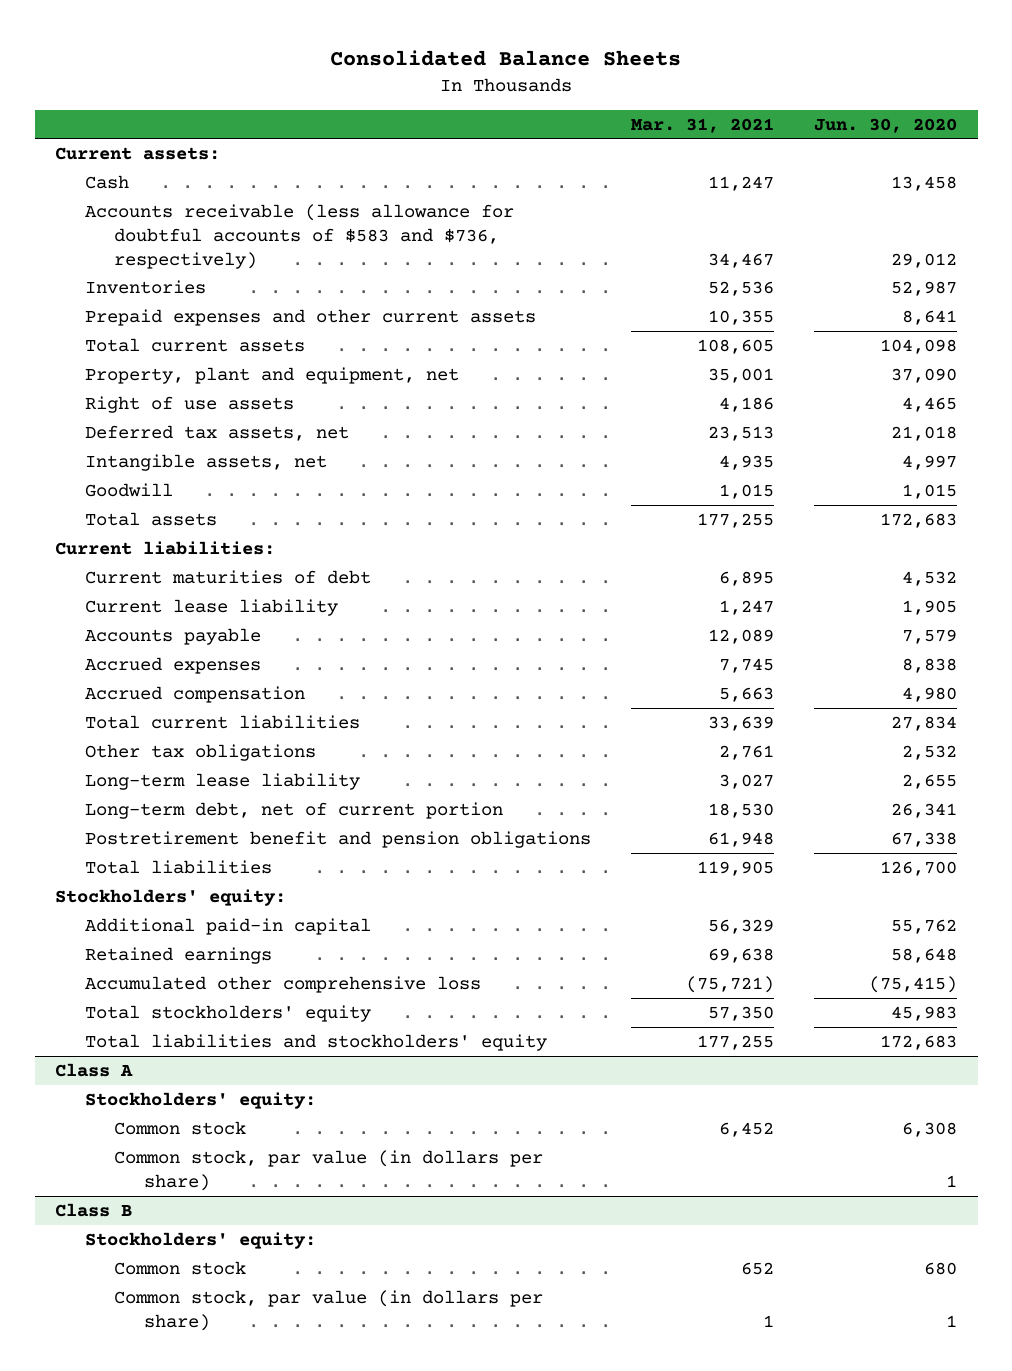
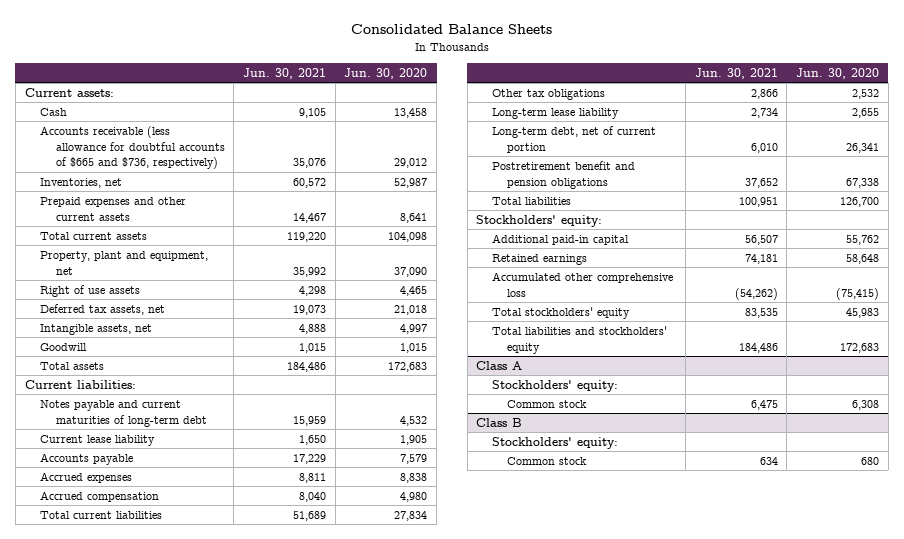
[630,117,774,133] Mar. 31, 2021 -> none
none -> [242,67,326,79] Jun. 30, 2021
[84,203,514,269] Accounts receivable (less allowance for doubtful accounts of $583 and $736, respectively) -> [40,125,225,170] Accounts receivable (less allowance for doubtful accounts of $665 and $736, respectively)
[84,279,206,294] Inventories -> [40,177,123,188] Inventories, net
[84,569,371,584] Current maturities of debt -> [40,399,207,427] Notes payable and current maturities of long-term debt
[114,1149,544,1191] Common stock, par value (in dollars per share) -> none
[114,1289,544,1331] Common stock, par value (in dollars per share) -> none

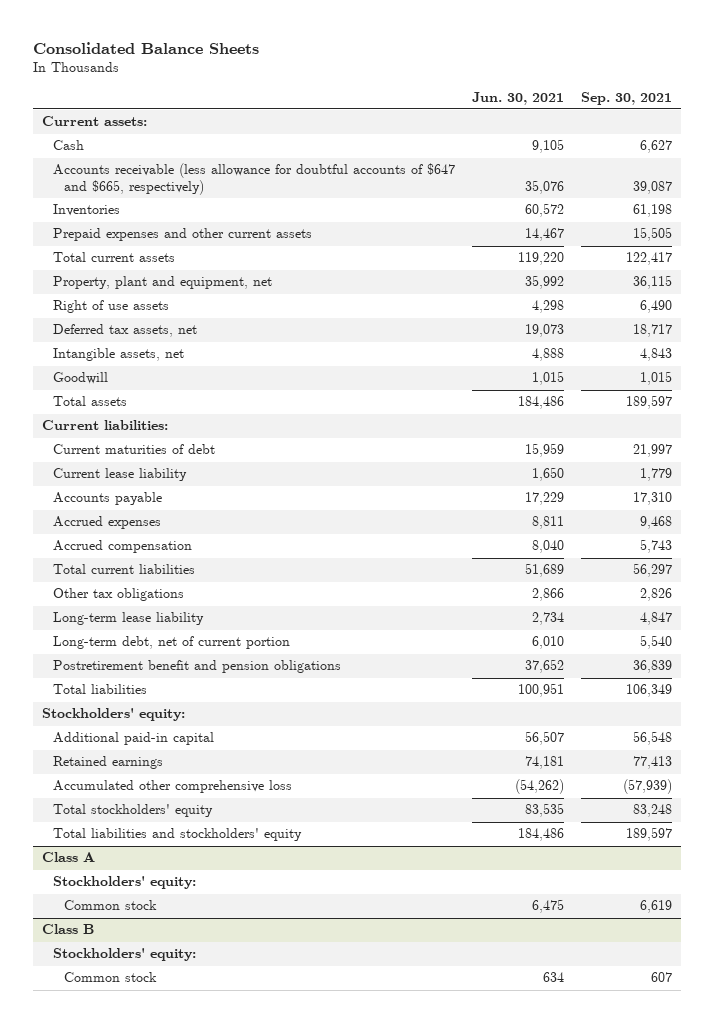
[344,67,428,79] Jun. 30, 2020 -> none
none -> [581,91,673,105] Sep. 30, 2021
[40,125,225,170] Accounts receivable (less allowance for doubtful accounts of $665 and $736, respectively) -> [52,163,455,196] Accounts receivable (less allowance for doubtful accounts of $647 and $665, respectively)
[40,177,123,188] Inventories, net -> [52,204,120,217] Inventories
[40,399,207,427] Notes payable and current maturities of long-term debt -> [52,444,215,455] Current maturities of debt

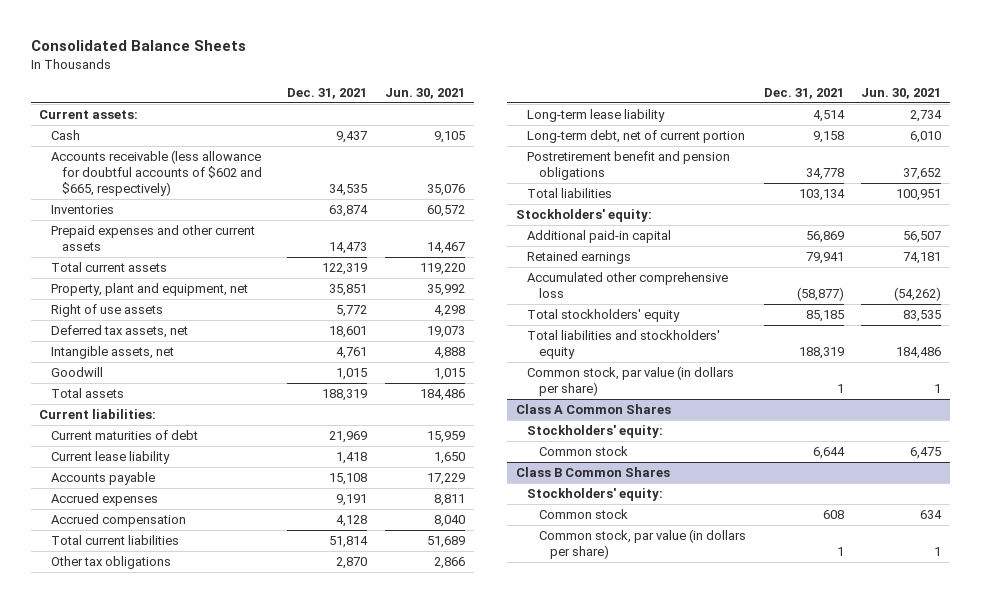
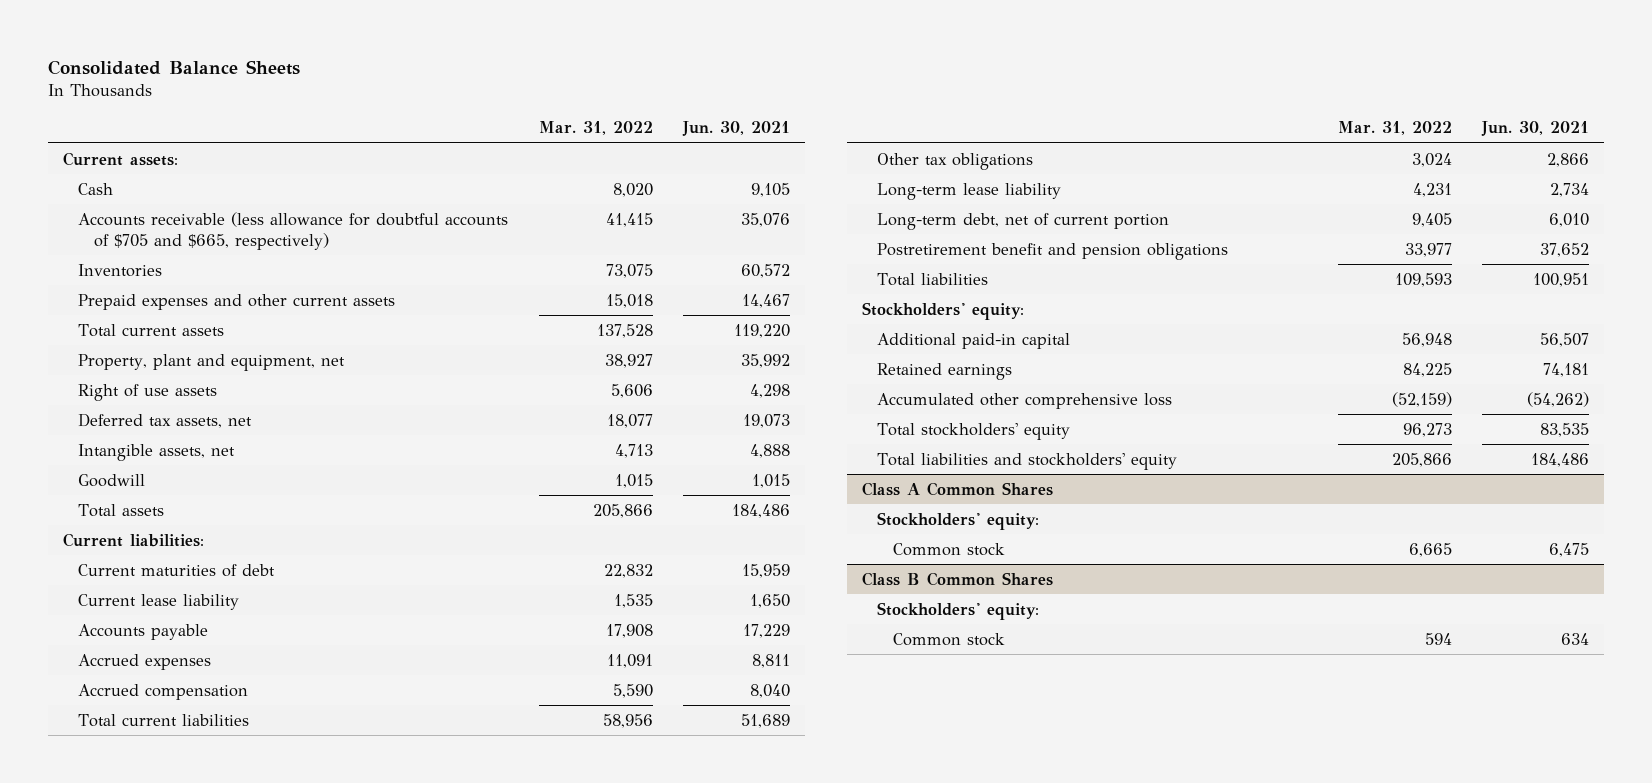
[287,88,368,100] Dec. 31, 2021 -> none
none -> [538,121,653,136] Mar. 31, 2022
[50,150,263,197] Accounts receivable (less allowance for doubtful accounts of $602 and $665, respectively) -> [78,211,509,250] Accounts receivable (less allowance for doubtful accounts of $705 and $665, respectively)
[527,366,735,397] Common stock, par value (in dollars per share) -> none
[538,529,746,560] Common stock, par value (in dollars per share) -> none

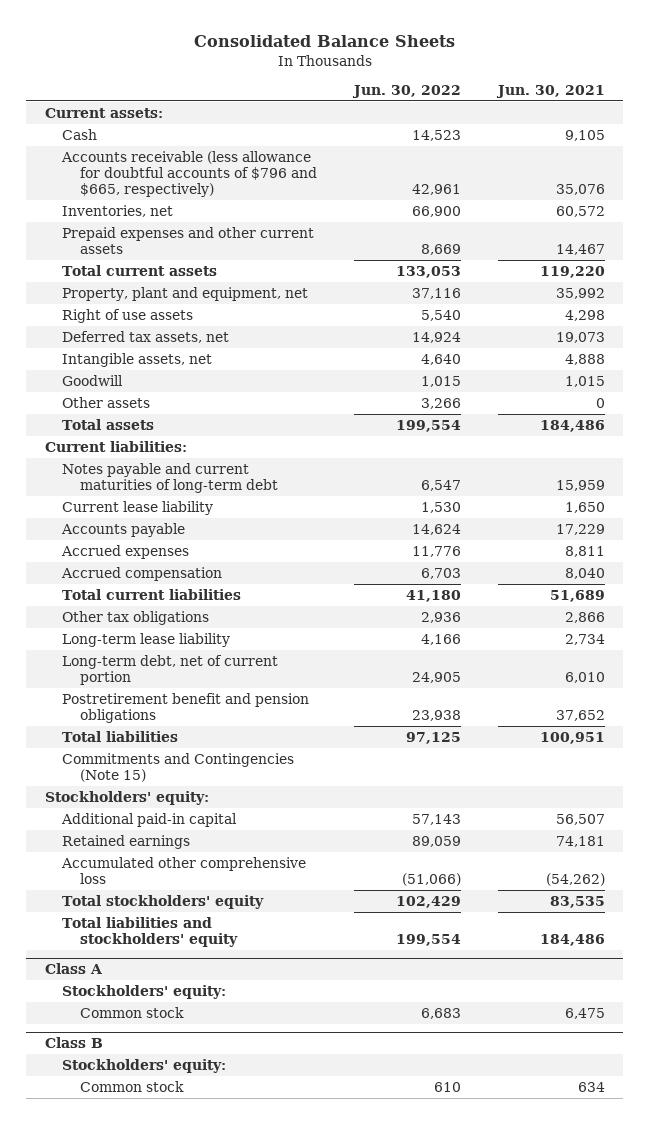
[538,121,653,136] Mar. 31, 2022 -> none
none -> [351,85,461,99] Jun. 30, 2022
[78,211,509,250] Accounts receivable (less allowance for doubtful accounts of $705 and $665, respectively) -> [61,150,318,198] Accounts receivable (less allowance for doubtful accounts of $796 and $665, respectively)
[78,263,163,277] Inventories -> [62,204,174,217] Inventories, net
none -> [62,396,151,408] Other assets
[78,563,276,577] Current maturities of debt -> [62,462,279,493] Notes payable and current maturities of long-term debt
none -> [62,752,295,782] Commitments and Contingencies (Note 15)
[861,481,1053,496] Class A Common Shares -> [44,962,103,974] Class A
[861,571,1053,586] Class B Common Shares -> [44,1036,103,1048] Class B

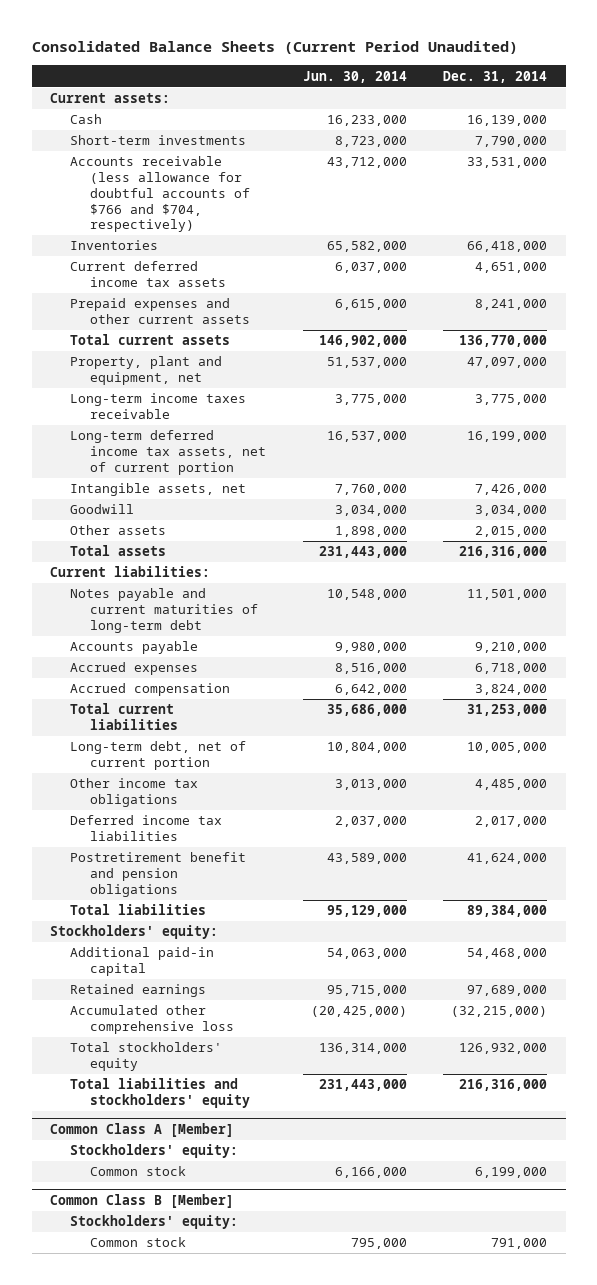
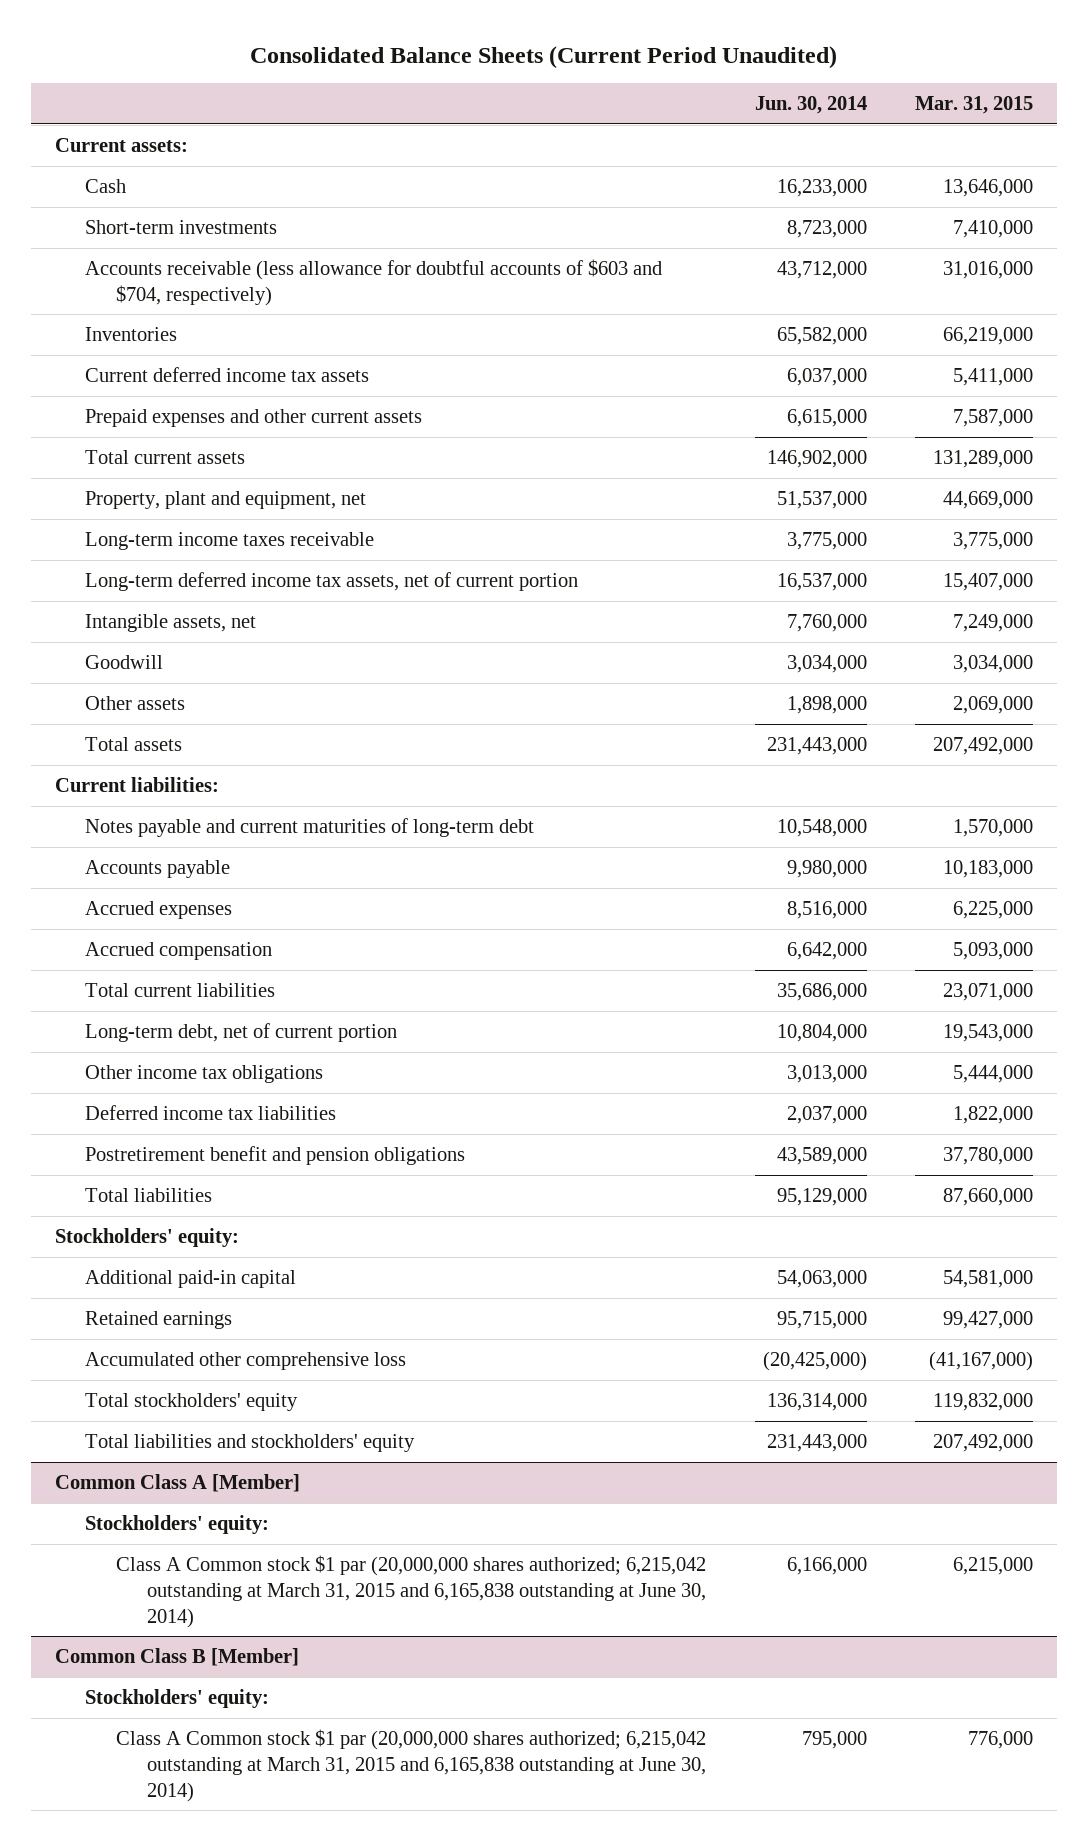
[443,70,548,83] Dec. 31, 2014 -> none
none -> [915,96,1034,115] Mar. 31, 2015
[70,156,251,233] Accounts receivable (less allowance for doubtful accounts of $766 and $704, respectively) -> [85,258,663,306] Accounts receivable (less allowance for doubtful accounts of $603 and $704, respectively)
[90,1166,187,1177] Common stock -> [116,1554,707,1628] Class A Common stock $1 par (20,000,000 shares authorized; 6,215,042 outstanding at March 31, 2015 and 6,165,838 outstanding at June 30, 2014)
[90,1237,187,1248] Common stock -> [116,1728,707,1802] Class A Common stock $1 par (20,000,000 shares authorized; 6,215,042 outstanding at March 31, 2015 and 6,165,838 outstanding at June 30, 2014)

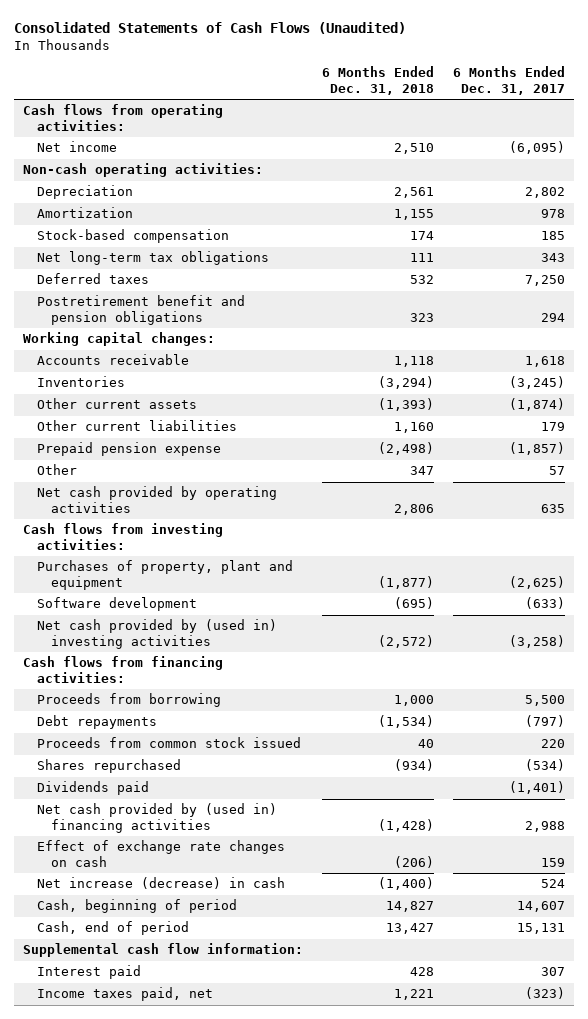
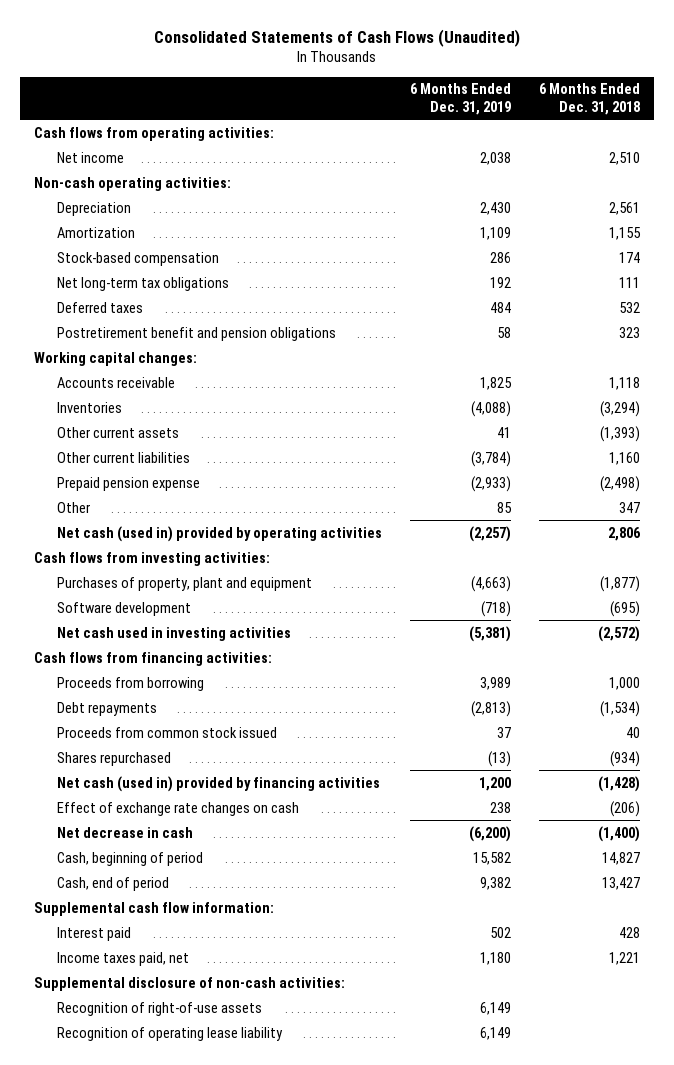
[452,66,565,95] 6 Months Ended Dec. 31, 2017 -> none
none -> [409,83,511,115] 6 Months Ended Dec. 31, 2019
[37,486,278,513] Net cash provided by operating activities -> [56,525,382,542] Net cash (used in) provided by operating activities
[37,619,278,649] Net cash provided by (used in) investing activities -> [56,626,291,641] Net cash used in investing activities
[37,781,150,796] Dividends paid -> none
[37,803,278,833] Net cash provided by (used in) financing activities -> [56,775,380,792] Net cash (used in) provided by financing activities
[37,877,286,890] Net increase (decrease) in cash -> [56,826,193,838] Net decrease in cash
none -> [34,976,346,991] Supplemental disclosure of non-cash activities:
none -> [56,1001,262,1016] Recognition of right-of-use assets
none -> [56,1026,283,1041] Recognition of operating lease liability

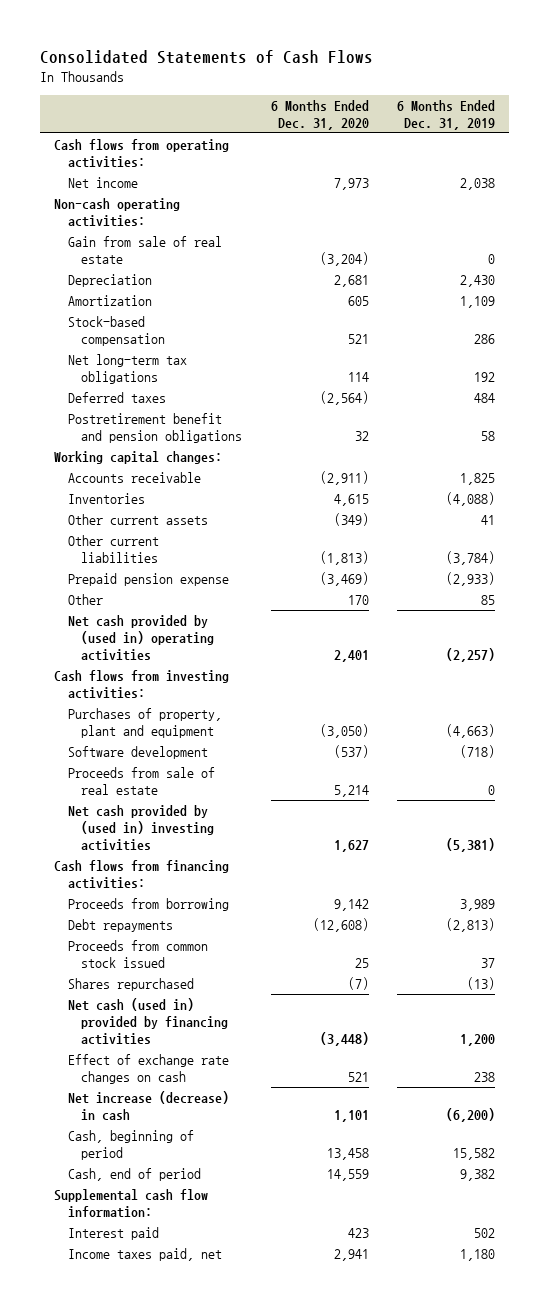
[154,28,521,47] Consolidated Statements of Cash Flows (Unaudited) -> [39,49,373,64] Consolidated Statements of Cash Flows
[538,83,640,115] 6 Months Ended Dec. 31, 2018 -> none
none -> [270,100,369,130] 6 Months Ended Dec. 31, 2020
none -> [67,235,222,264] Gain from sale of real estate
[56,525,382,542] Net cash (used in) provided by operating activities -> [67,614,215,661] Net cash provided by (used in) operating activities
none -> [67,766,215,795] Proceeds from sale of real estate
[56,626,291,641] Net cash used in investing activities -> [67,804,215,851] Net cash provided by (used in) investing activities
[56,826,193,838] Net decrease in cash -> [67,1090,229,1120] Net increase (decrease) in cash
[34,976,346,991] Supplemental disclosure of non-cash activities: -> none
[56,1001,262,1016] Recognition of right-of-use assets -> none
[56,1026,283,1041] Recognition of operating lease liability -> none

